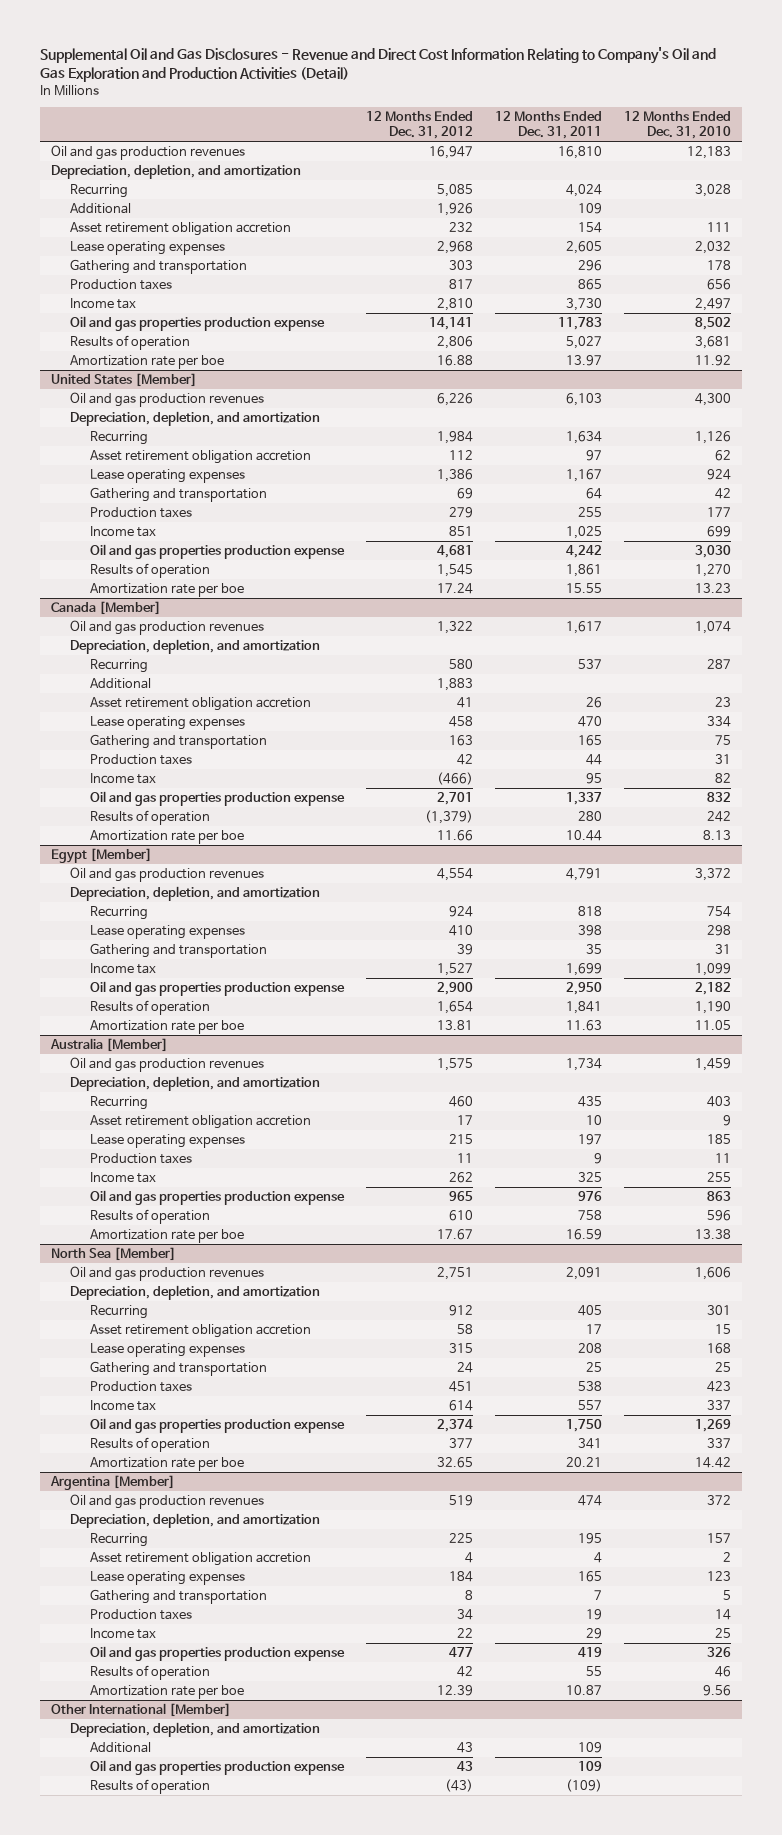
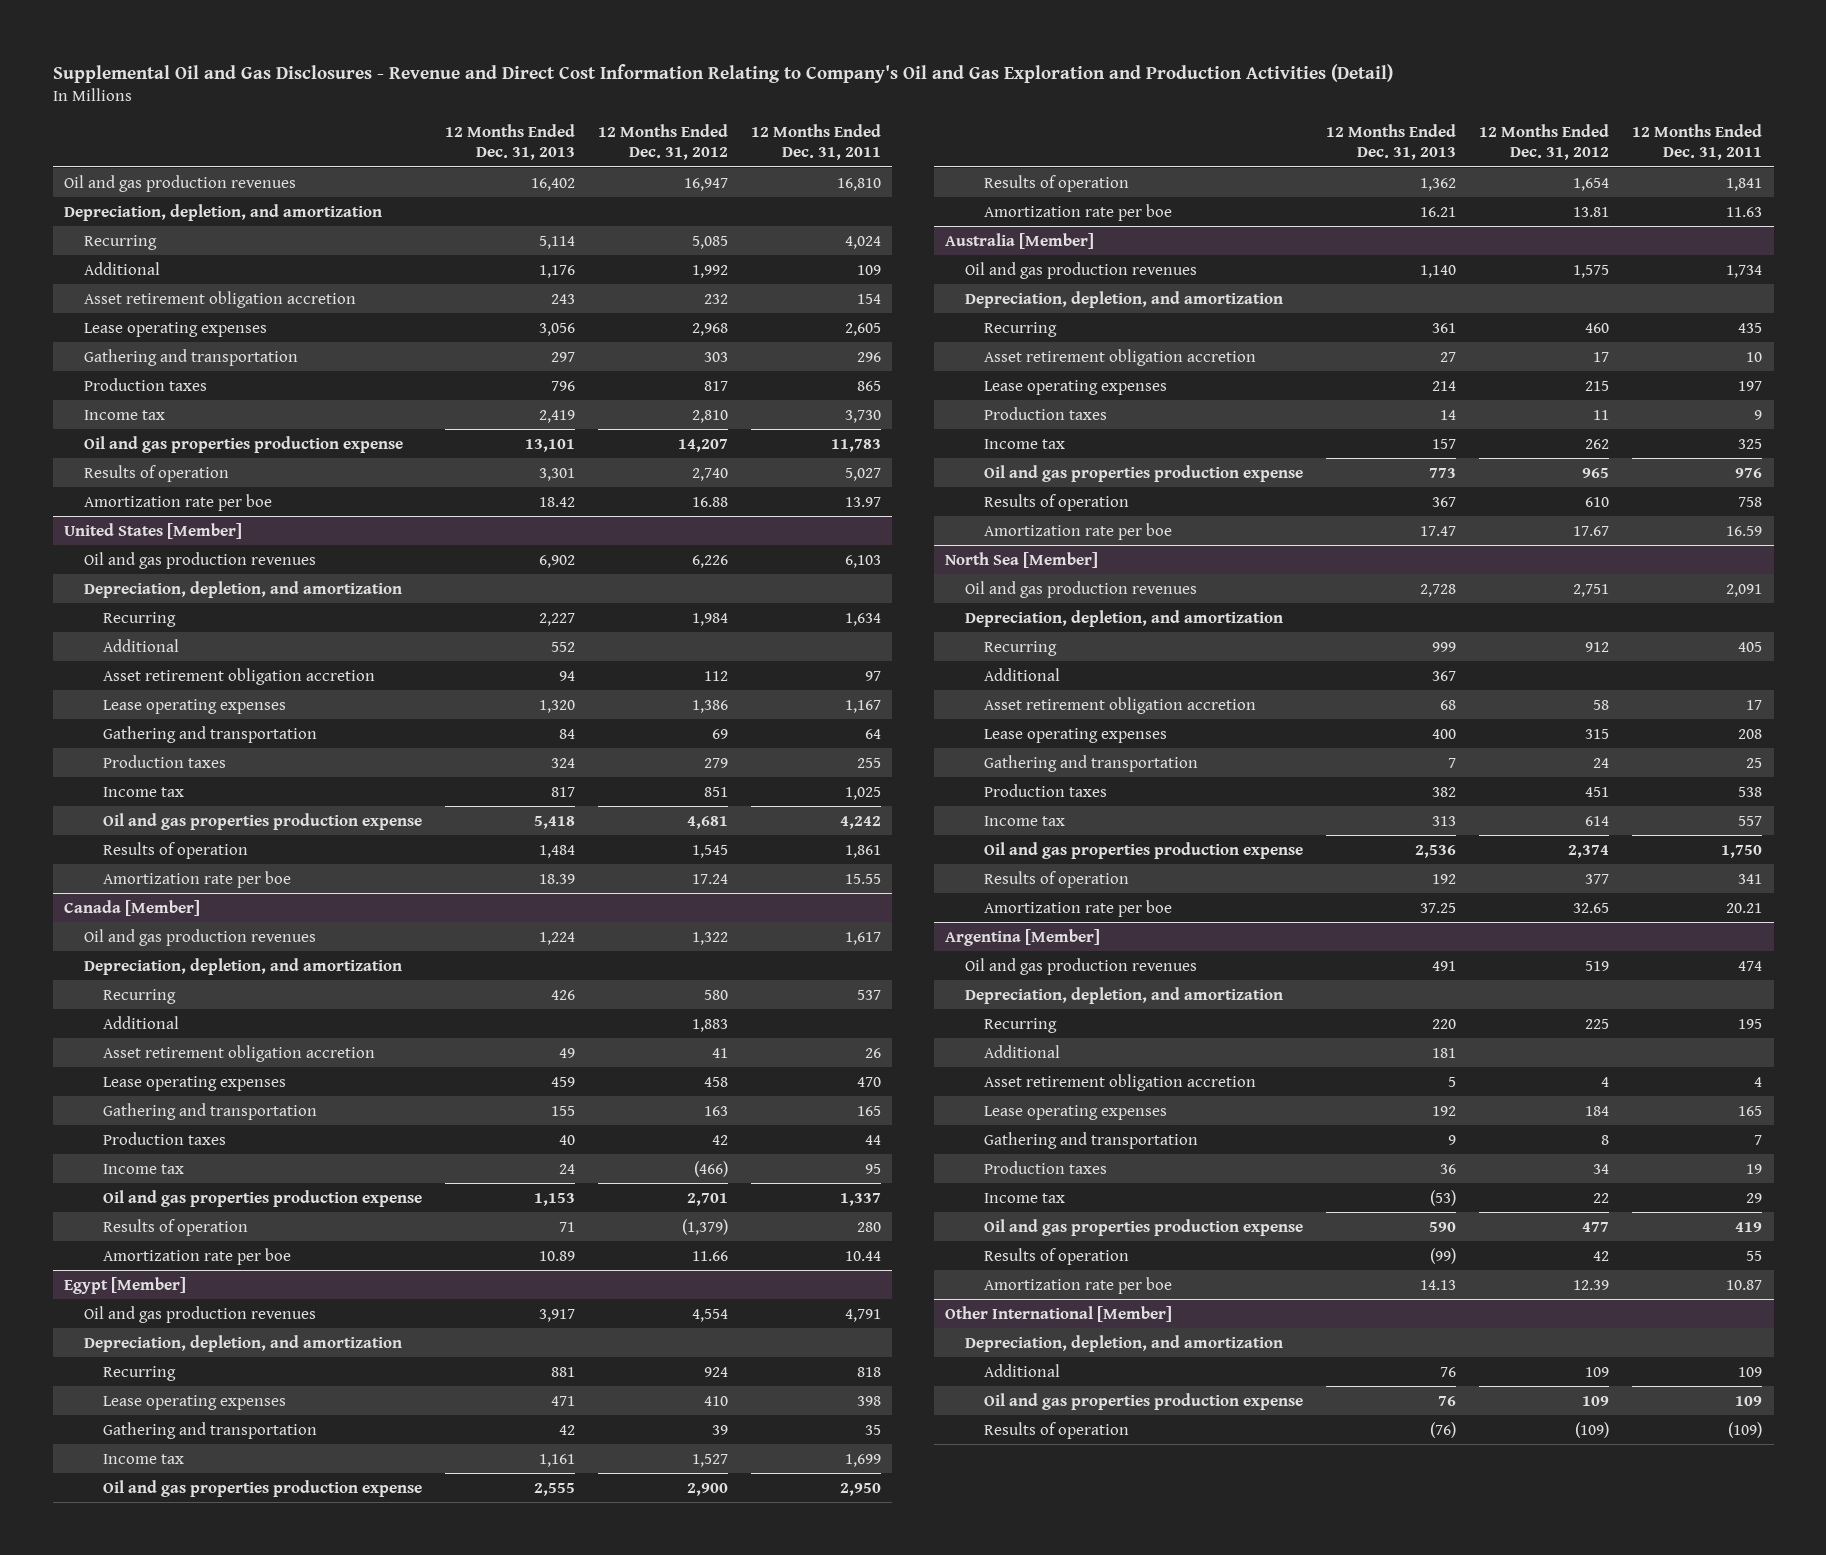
[624,111,732,140] 12 Months Ended Dec. 31, 2010 -> none
none -> [444,124,575,161] 12 Months Ended Dec. 31, 2013
[436,203,473,217] 1,926 -> [691,264,728,278] 1,992
[428,317,473,331] 14,141 -> [677,438,728,452] 14,207
[436,336,473,350] 2,806 -> [691,467,728,481] 2,740
none -> [102,638,179,652] Additional
none -> [984,667,1061,681] Additional
none -> [984,1044,1061,1058] Additional
[456,1742,473,1754] 43 -> [1585,1366,1610,1377] 109
[456,1761,473,1772] 43 -> [1582,1395,1610,1406] 109
[444,1779,473,1793] (43) -> [1575,1421,1610,1438] (109)

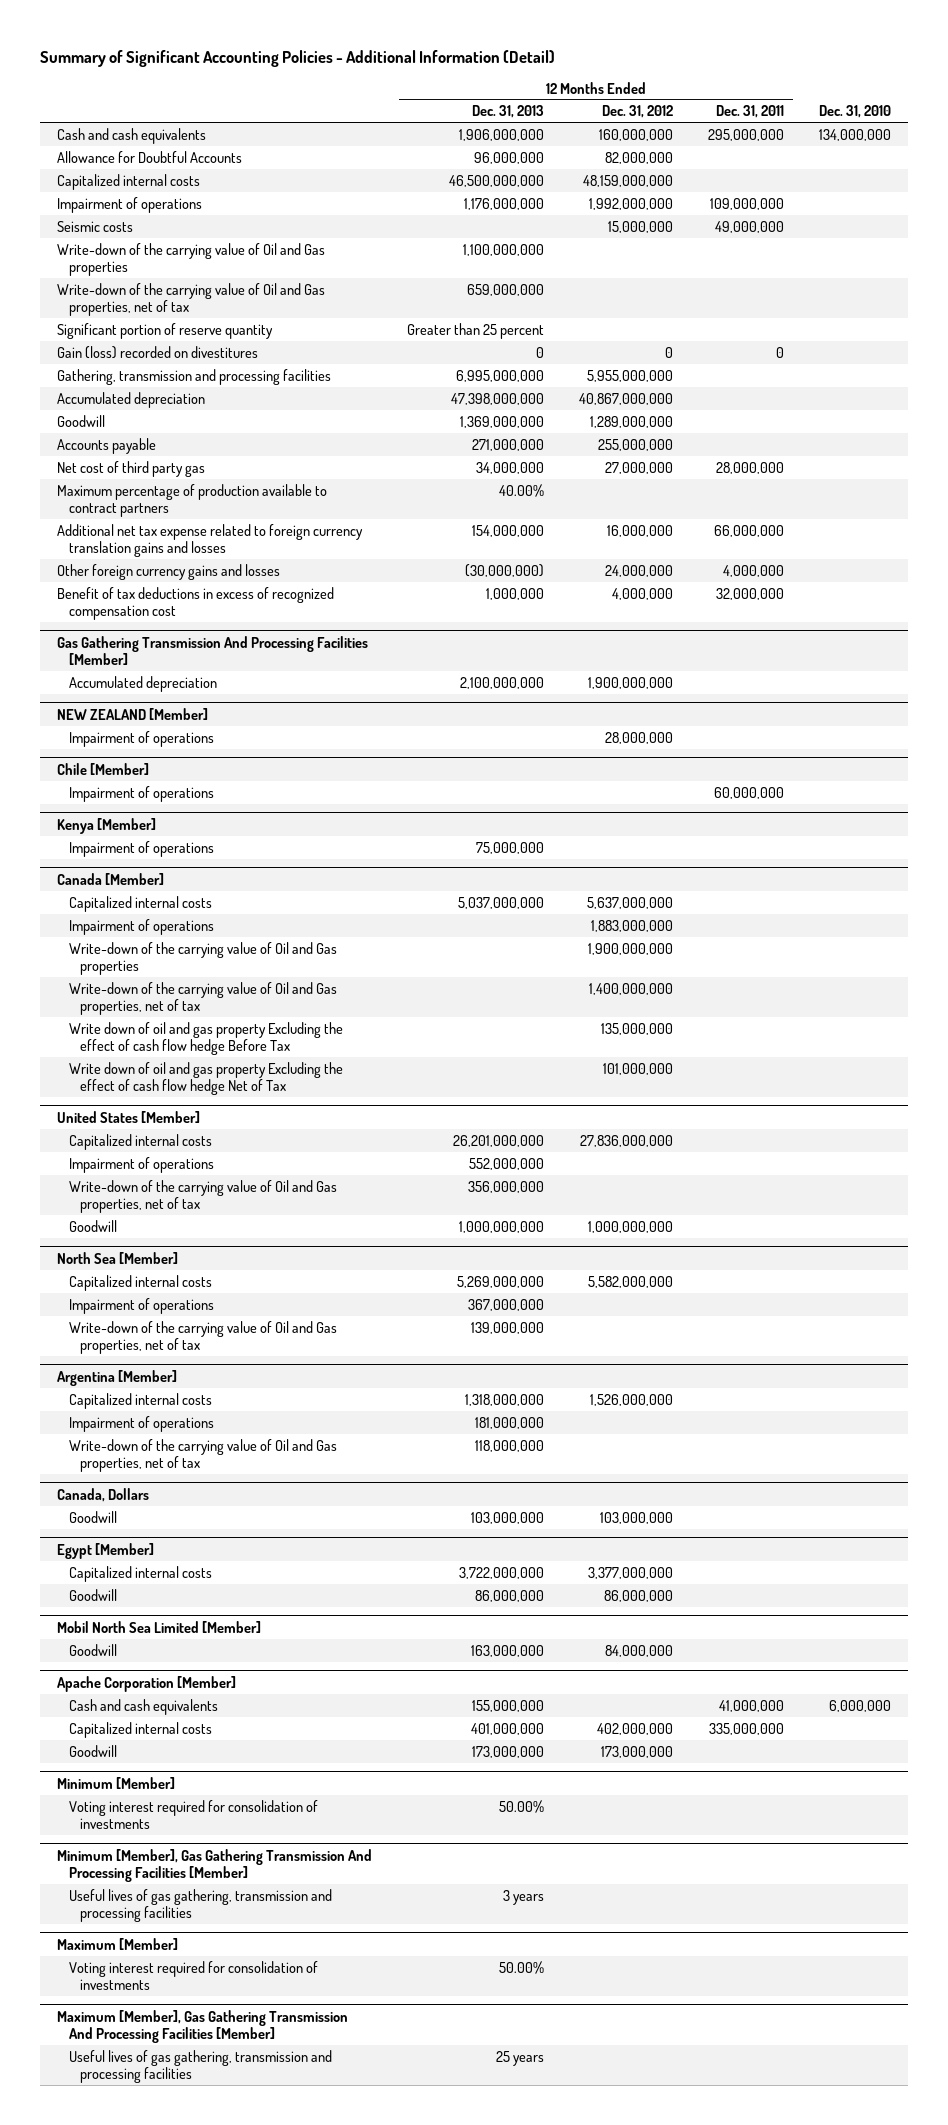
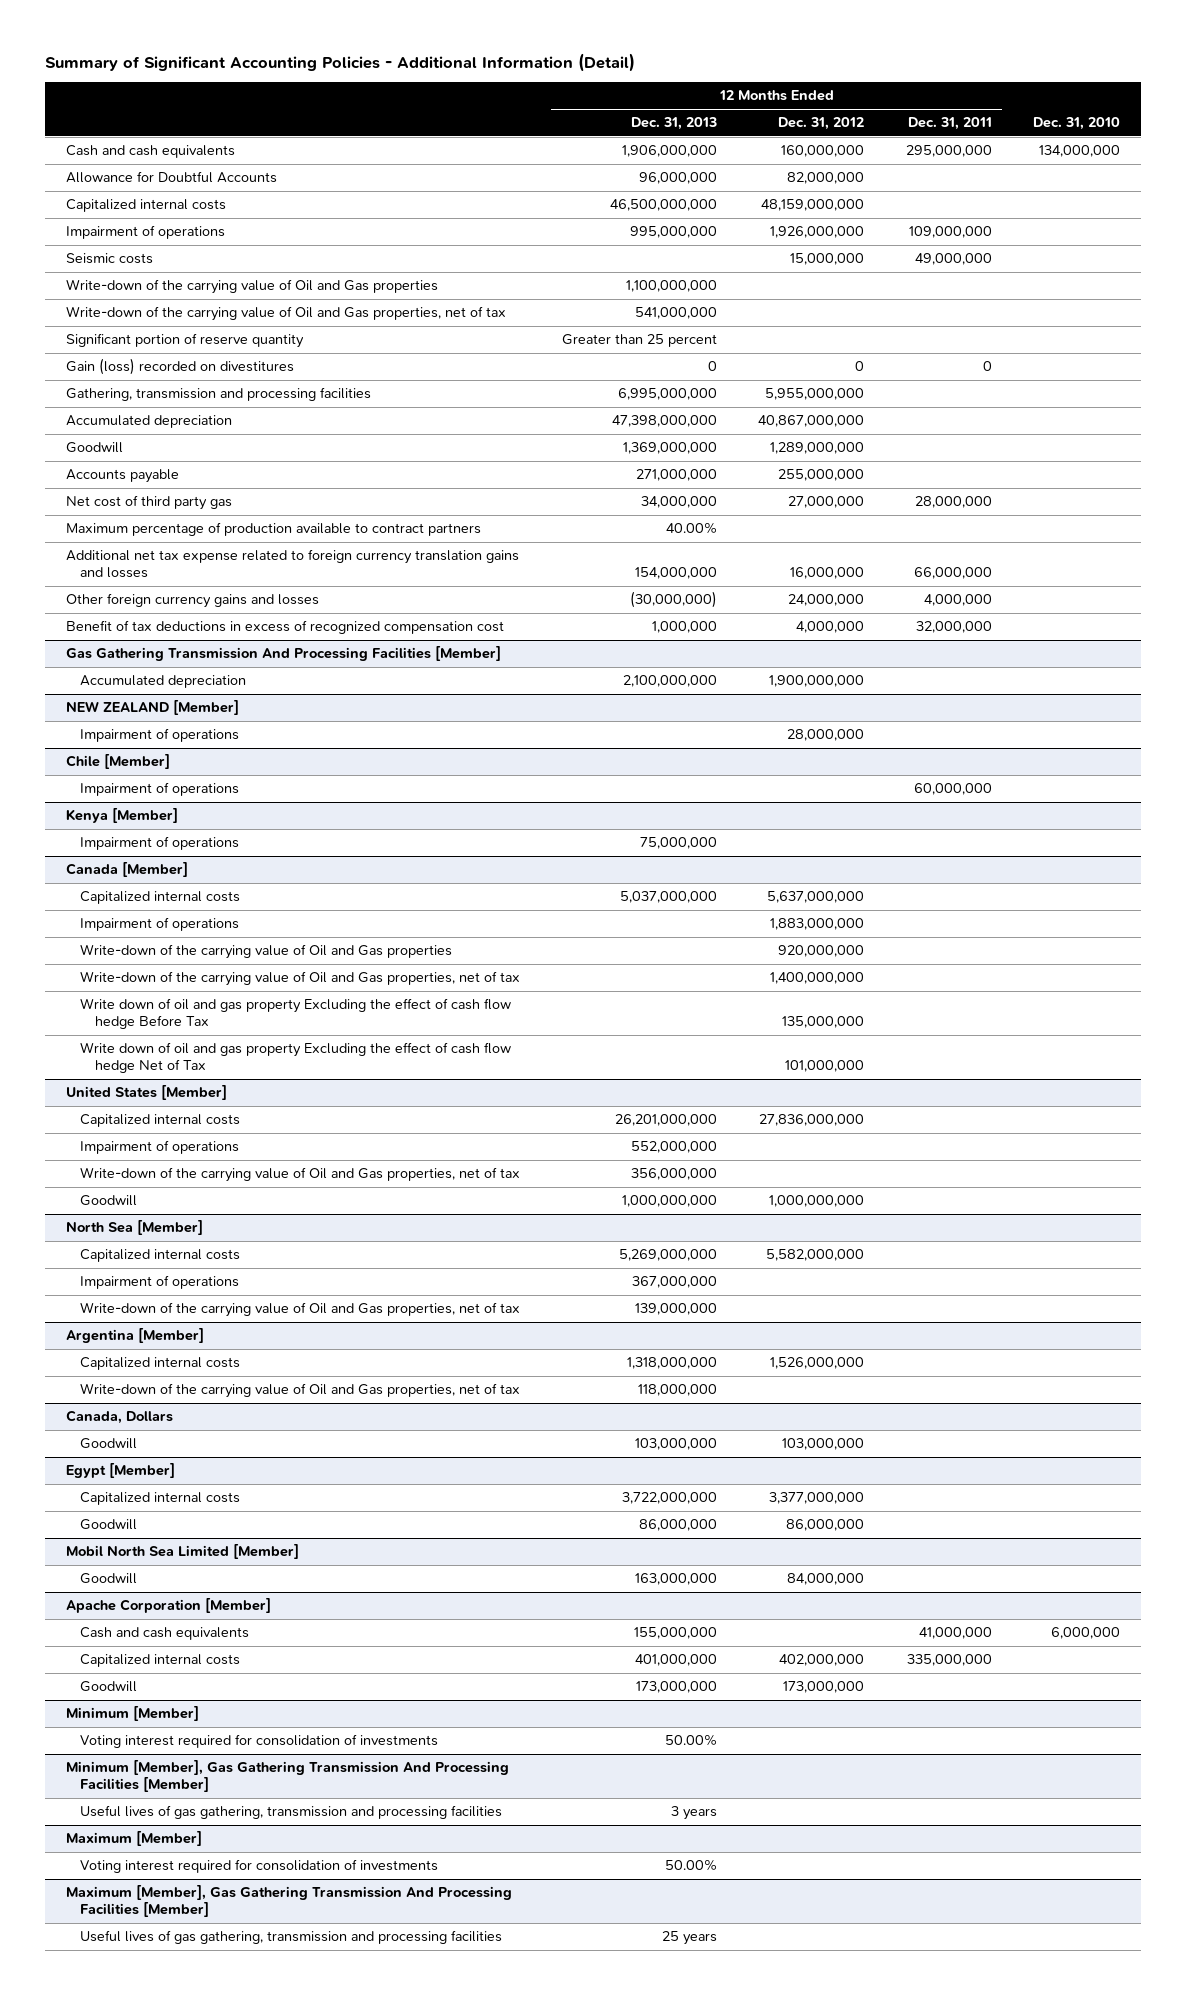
[464,197,545,210] 1,176,000,000 -> [629,226,717,239] 995,000,000
[589,197,674,210] 1,992,000,000 -> [770,226,865,239] 1,926,000,000
[467,283,545,296] 659,000,000 -> [634,307,717,320] 541,000,000
[588,942,674,955] 1,900,000,000 -> [778,945,865,958] 920,000,000
[68,1415,214,1432] Impairment of operations -> none

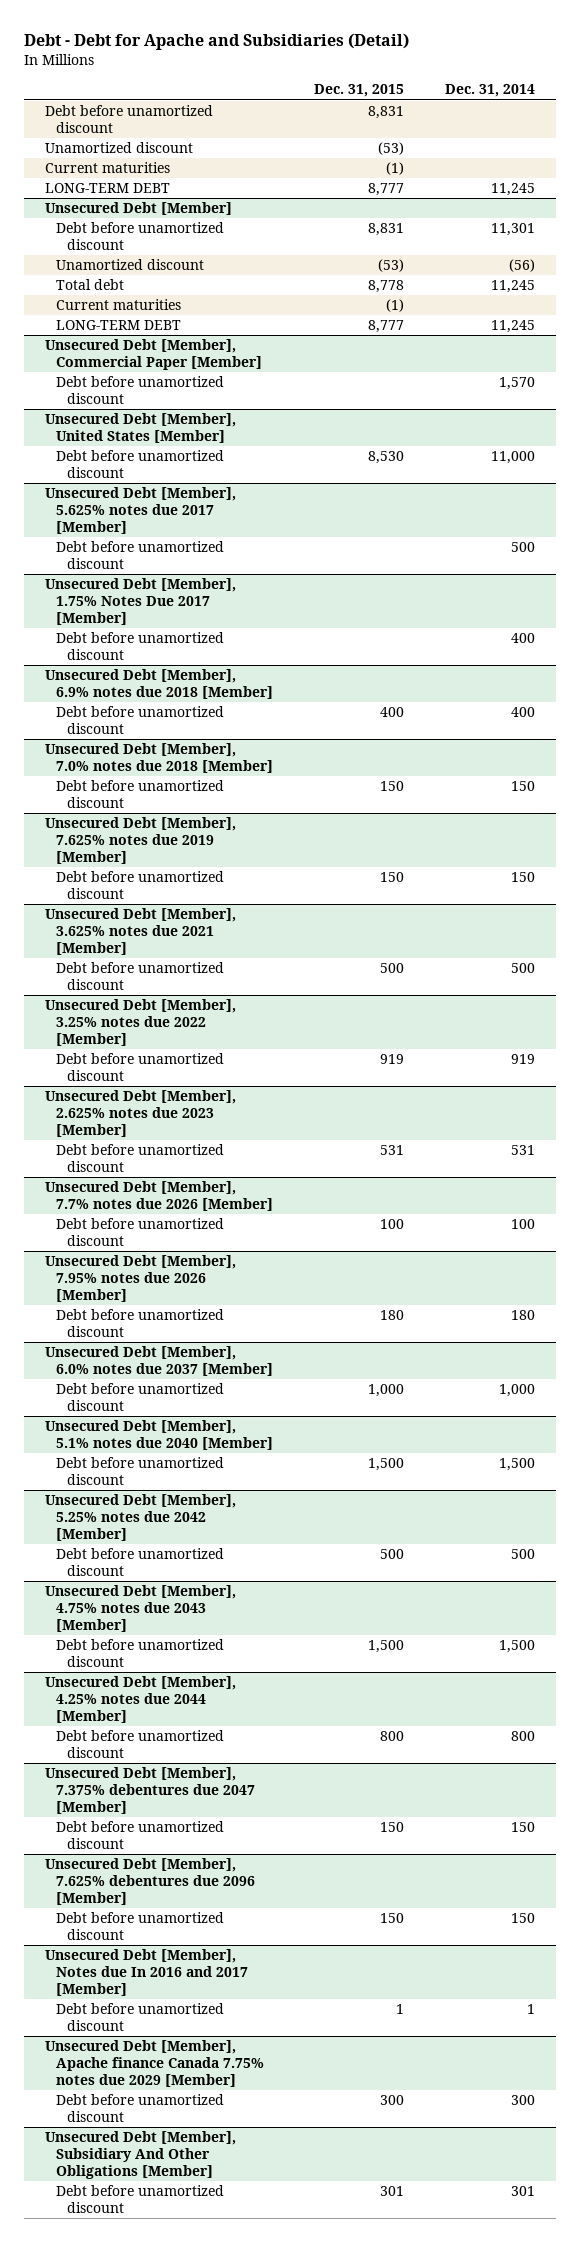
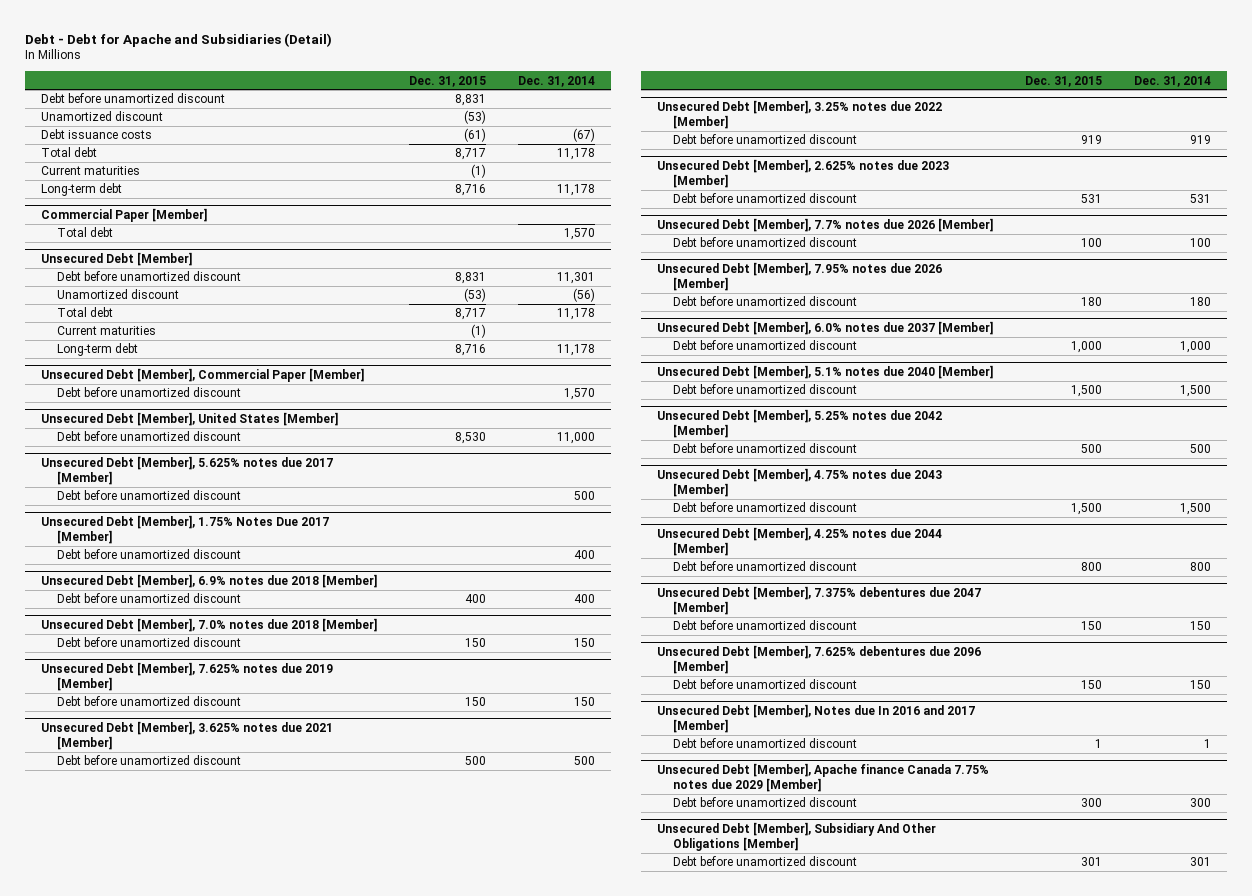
none -> [41,129,153,140] Debt issuance costs
none -> [41,147,98,158] Total debt
[44,183,170,194] LONG-TERM DEBT -> [41,183,123,197] Long-term debt
[367,183,404,197] 8,777 -> [455,184,487,197] 8,716
[491,183,536,197] 11,245 -> [557,184,596,197] 11,178
none -> [41,207,208,222] Commercial Paper [Member]
none -> [57,227,114,238] Total debt
[367,280,404,294] 8,778 -> [455,308,487,321] 8,717
[491,280,536,294] 11,245 -> [557,308,596,321] 11,178
[55,320,181,331] LONG-TERM DEBT -> [57,343,139,357] Long-term debt
[367,320,404,334] 8,777 -> [455,344,487,357] 8,716
[491,320,536,334] 11,245 -> [557,344,596,357] 11,178

